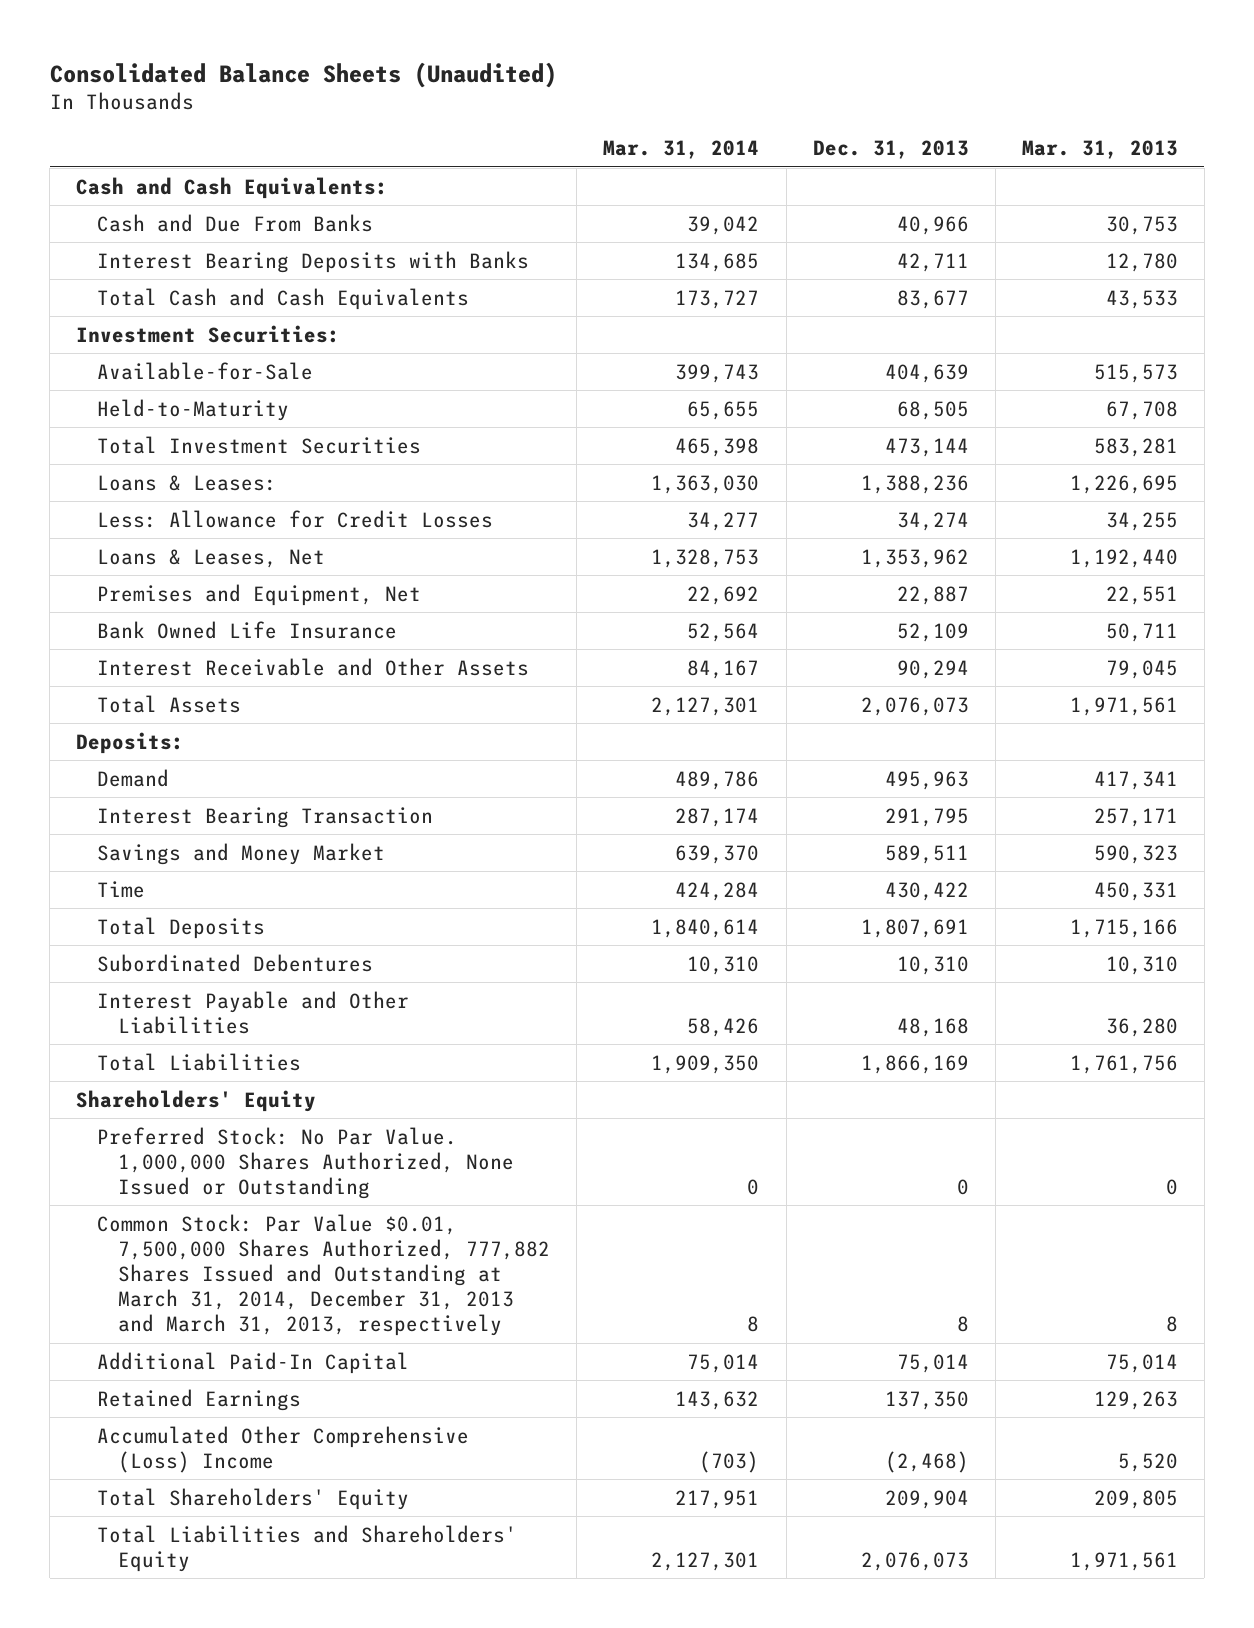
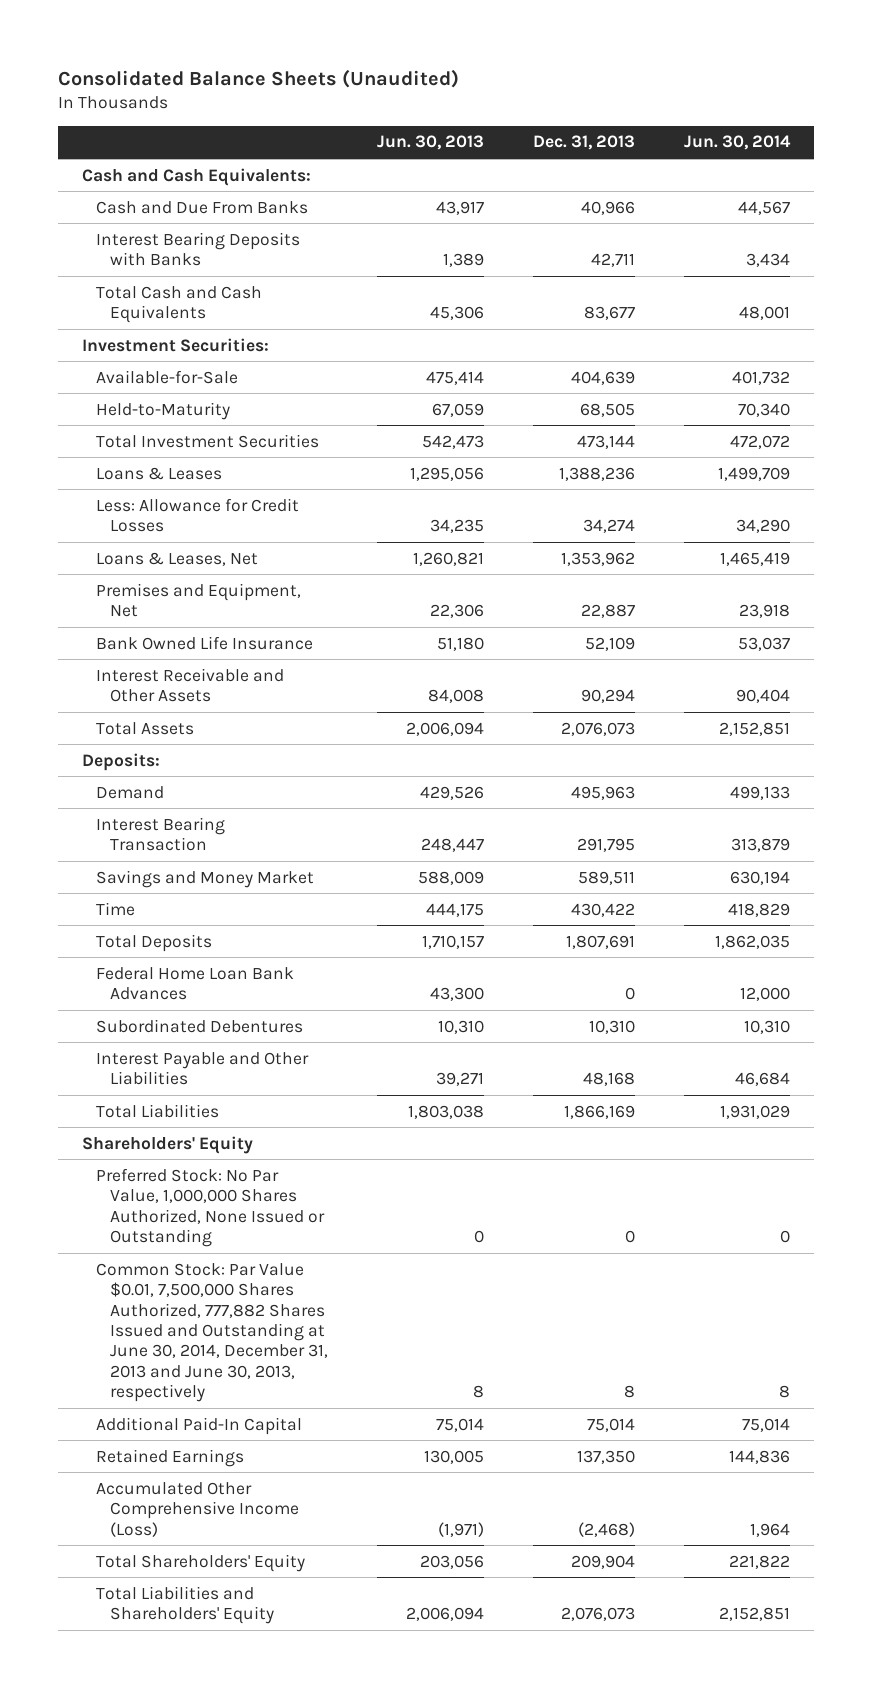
[603,140,760,160] Mar. 31, 2014 -> none
[1021,140,1178,160] Mar. 31, 2013 -> none
none -> [377,135,485,151] Jun. 30, 2013
none -> [683,135,791,151] Jun. 30, 2014
[97,474,278,491] Loans & Leases: -> [96,466,223,480] Loans & Leases
none -> [96,966,295,1001] Federal Home Loan Bank Advances
[97,1126,515,1199] Preferred Stock: No Par Value. 1,000,000 Shares Authorized, None Issued or Outstanding -> [96,1167,326,1247] Preferred Stock: No Par Value, 1,000,000 Shares Authorized, None Issued or Outstanding
[97,1213,551,1337] Common Stock: Par Value $0.01, 7,500,000 Shares Authorized, 777,882 Shares Issued and Outstanding at March 31, 2014, December 31, 2013 and March 31, 2013, respectively -> [96,1262,329,1403] Common Stock: Par Value $0.01, 7,500,000 Shares Authorized, 777,882 Shares Issued and Outstanding at June 30, 2014, December 31, 2013 and June 30, 2013, respectively
[97,1425,470,1473] Accumulated Other Comprehensive (Loss) Income -> [96,1481,300,1537] Accumulated Other Comprehensive Income (Loss)

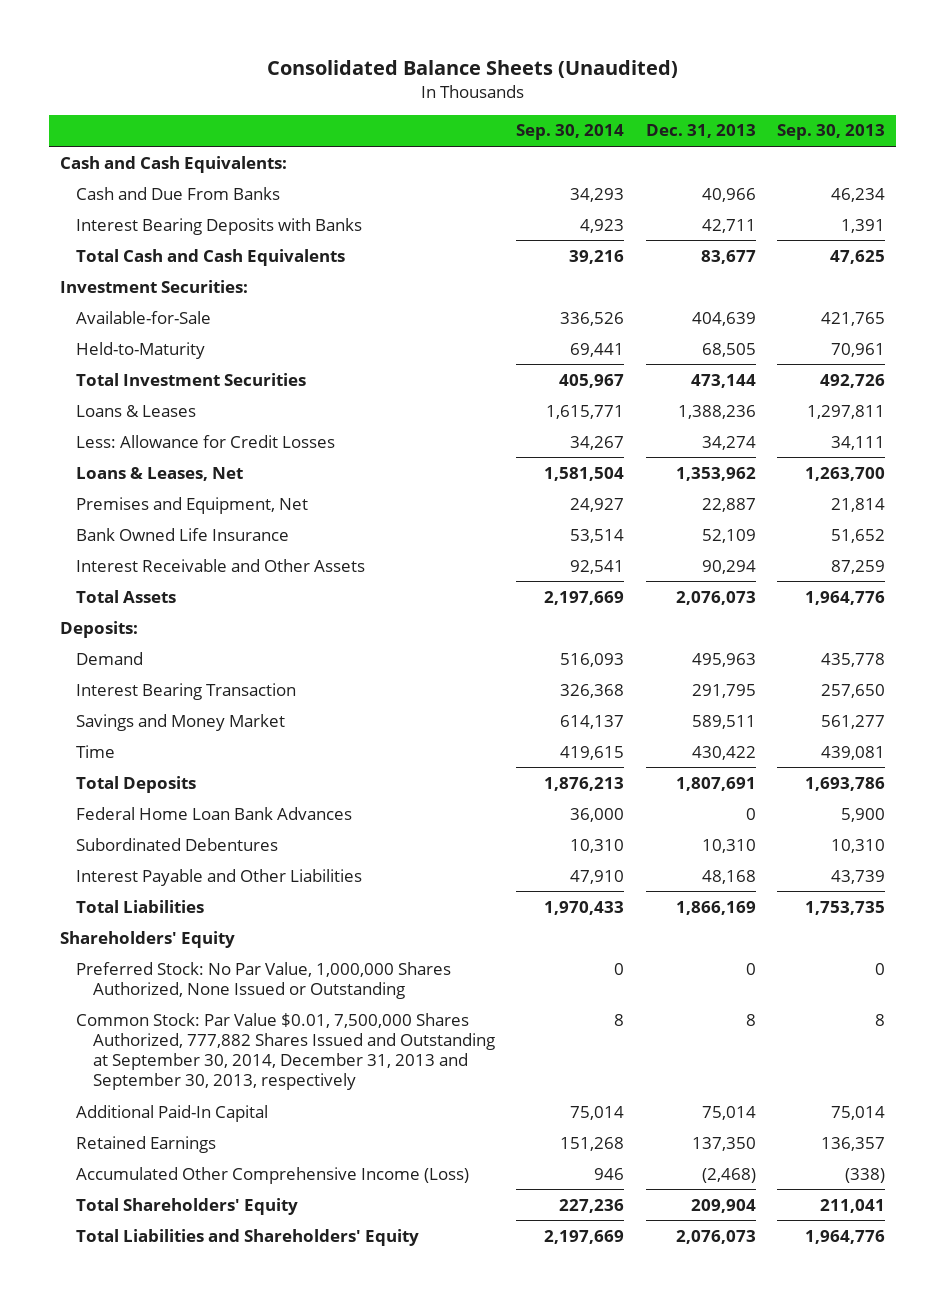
[377,135,485,151] Jun. 30, 2013 -> none
[683,135,791,151] Jun. 30, 2014 -> none
none -> [516,124,625,141] Sep. 30, 2014
none -> [777,124,886,141] Sep. 30, 2013
[96,1262,329,1403] Common Stock: Par Value $0.01, 7,500,000 Shares Authorized, 777,882 Shares Issued and Outstanding at June 30, 2014, December 31, 2013 and June 30, 2013, respectively -> [76,1012,495,1091] Common Stock: Par Value $0.01, 7,500,000 Shares Authorized, 777,882 Shares Issued and Outstanding at September 30, 2014, December 31, 2013 and September 30, 2013, respectively

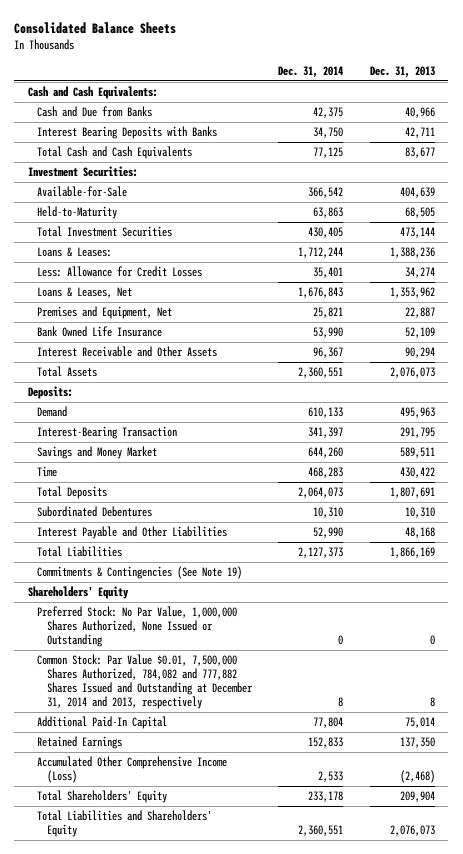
[266,60,678,79] Consolidated Balance Sheets (Unaudited) -> [14,21,177,34] Consolidated Balance Sheets
[516,124,625,141] Sep. 30, 2014 -> none
[777,124,886,141] Sep. 30, 2013 -> none
none -> [278,66,344,79] Dec. 31, 2014
[76,186,281,200] Cash and Due From Banks -> [37,106,153,118] Cash and Due from Banks
[76,404,197,417] Loans & Leases -> [37,247,113,258] Loans & Leases:
[76,682,297,700] Interest Bearing Transaction -> [37,426,178,440] Interest-Bearing Transaction
[76,806,353,820] Federal Home Loan Bank Advances -> none
none -> [37,566,243,580] Commitments & Contingencies (See Note 19)
[76,1012,495,1091] Common Stock: Par Value $0.01, 7,500,000 Shares Authorized, 777,882 Shares Issued and Outstanding at September 30, 2014, December 31, 2013 and September 30, 2013, respectively -> [37,654,253,709] Common Stock: Par Value $0.01, 7,500,000 Shares Authorized, 784,082 and 777,882 Shares Issued and Outstanding at December 31, 2014 and 2013, respectively

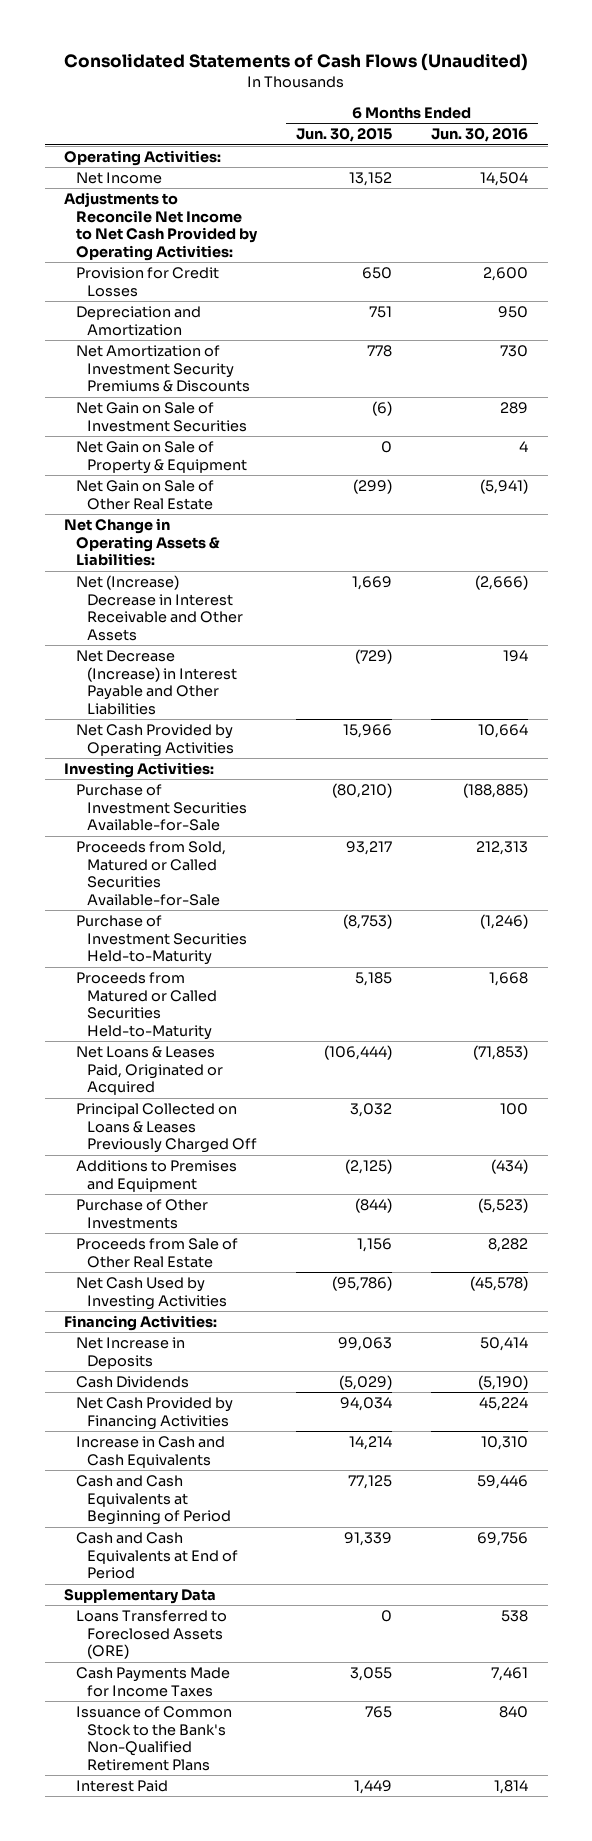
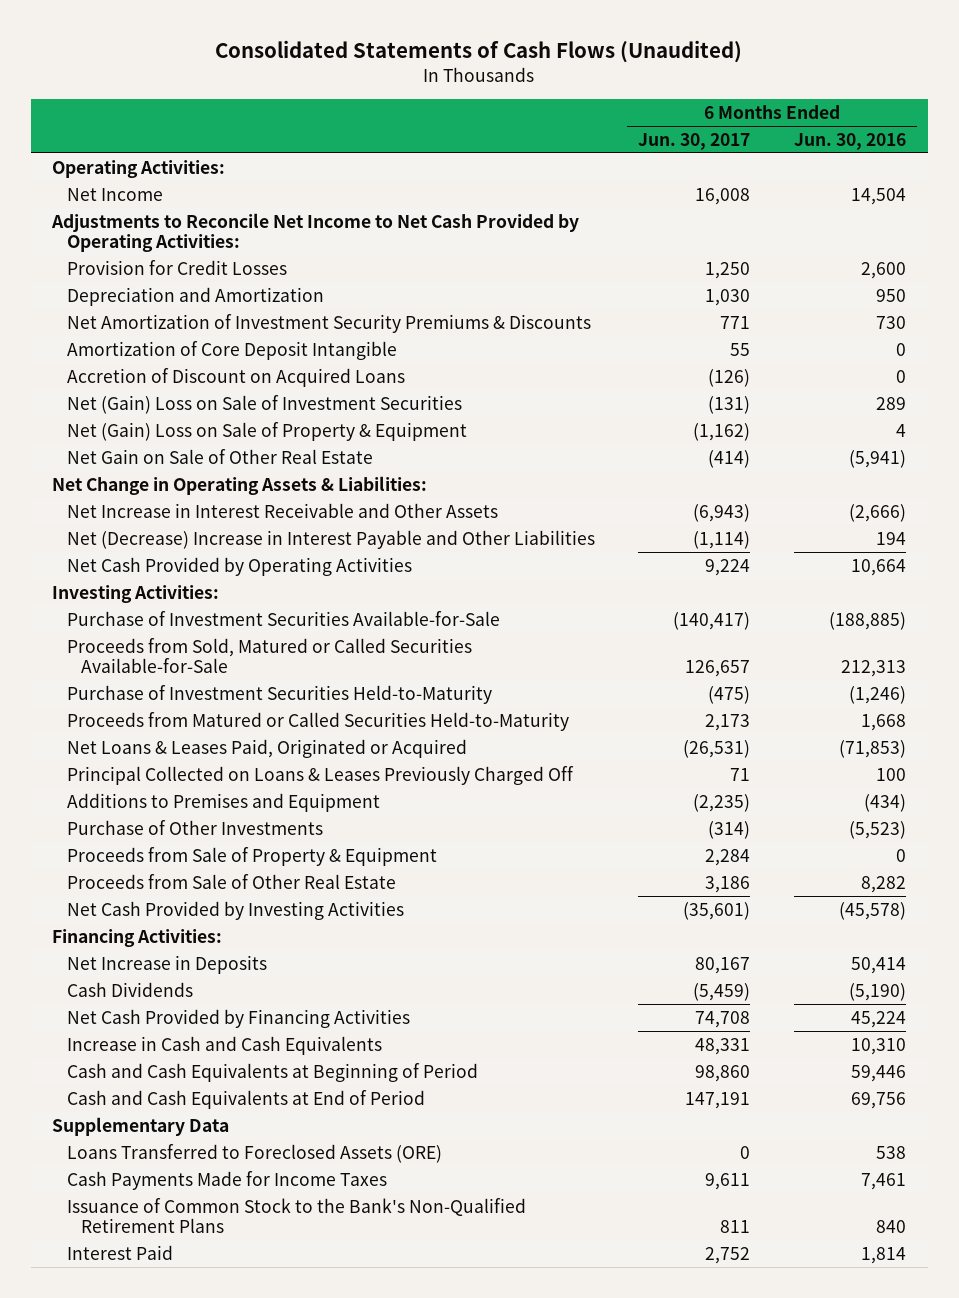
[296,128,393,143] Jun. 30, 2015 -> none
none -> [638,133,751,151] Jun. 30, 2017
none -> [66,340,397,360] Amortization of Core Deposit Intangible
none -> [66,367,405,387] Accretion of Discount on Acquired Loans
[75,402,248,432] Net Gain on Sale of Investment Securities -> [66,394,462,414] Net (Gain) Loss on Sale of Investment Securities
[75,441,248,474] Net Gain on Sale of Property & Equipment -> [66,421,467,441] Net (Gain) Loss on Sale of Property & Equipment
[75,575,244,641] Net (Increase) Decrease in Interest Receivable and Other Assets -> [66,502,498,518] Net Increase in Interest Receivable and Other Assets
[75,650,238,715] Net Decrease (Increase) in Interest Payable and Other Liabilities -> [66,529,595,549] Net (Decrease) Increase in Interest Payable and Other Liabilities
none -> [66,846,437,866] Proceeds from Sale of Property & Equipment
[75,1277,228,1310] Net Cash Used by Investing Activities -> [66,900,404,920] Net Cash Provided by Investing Activities

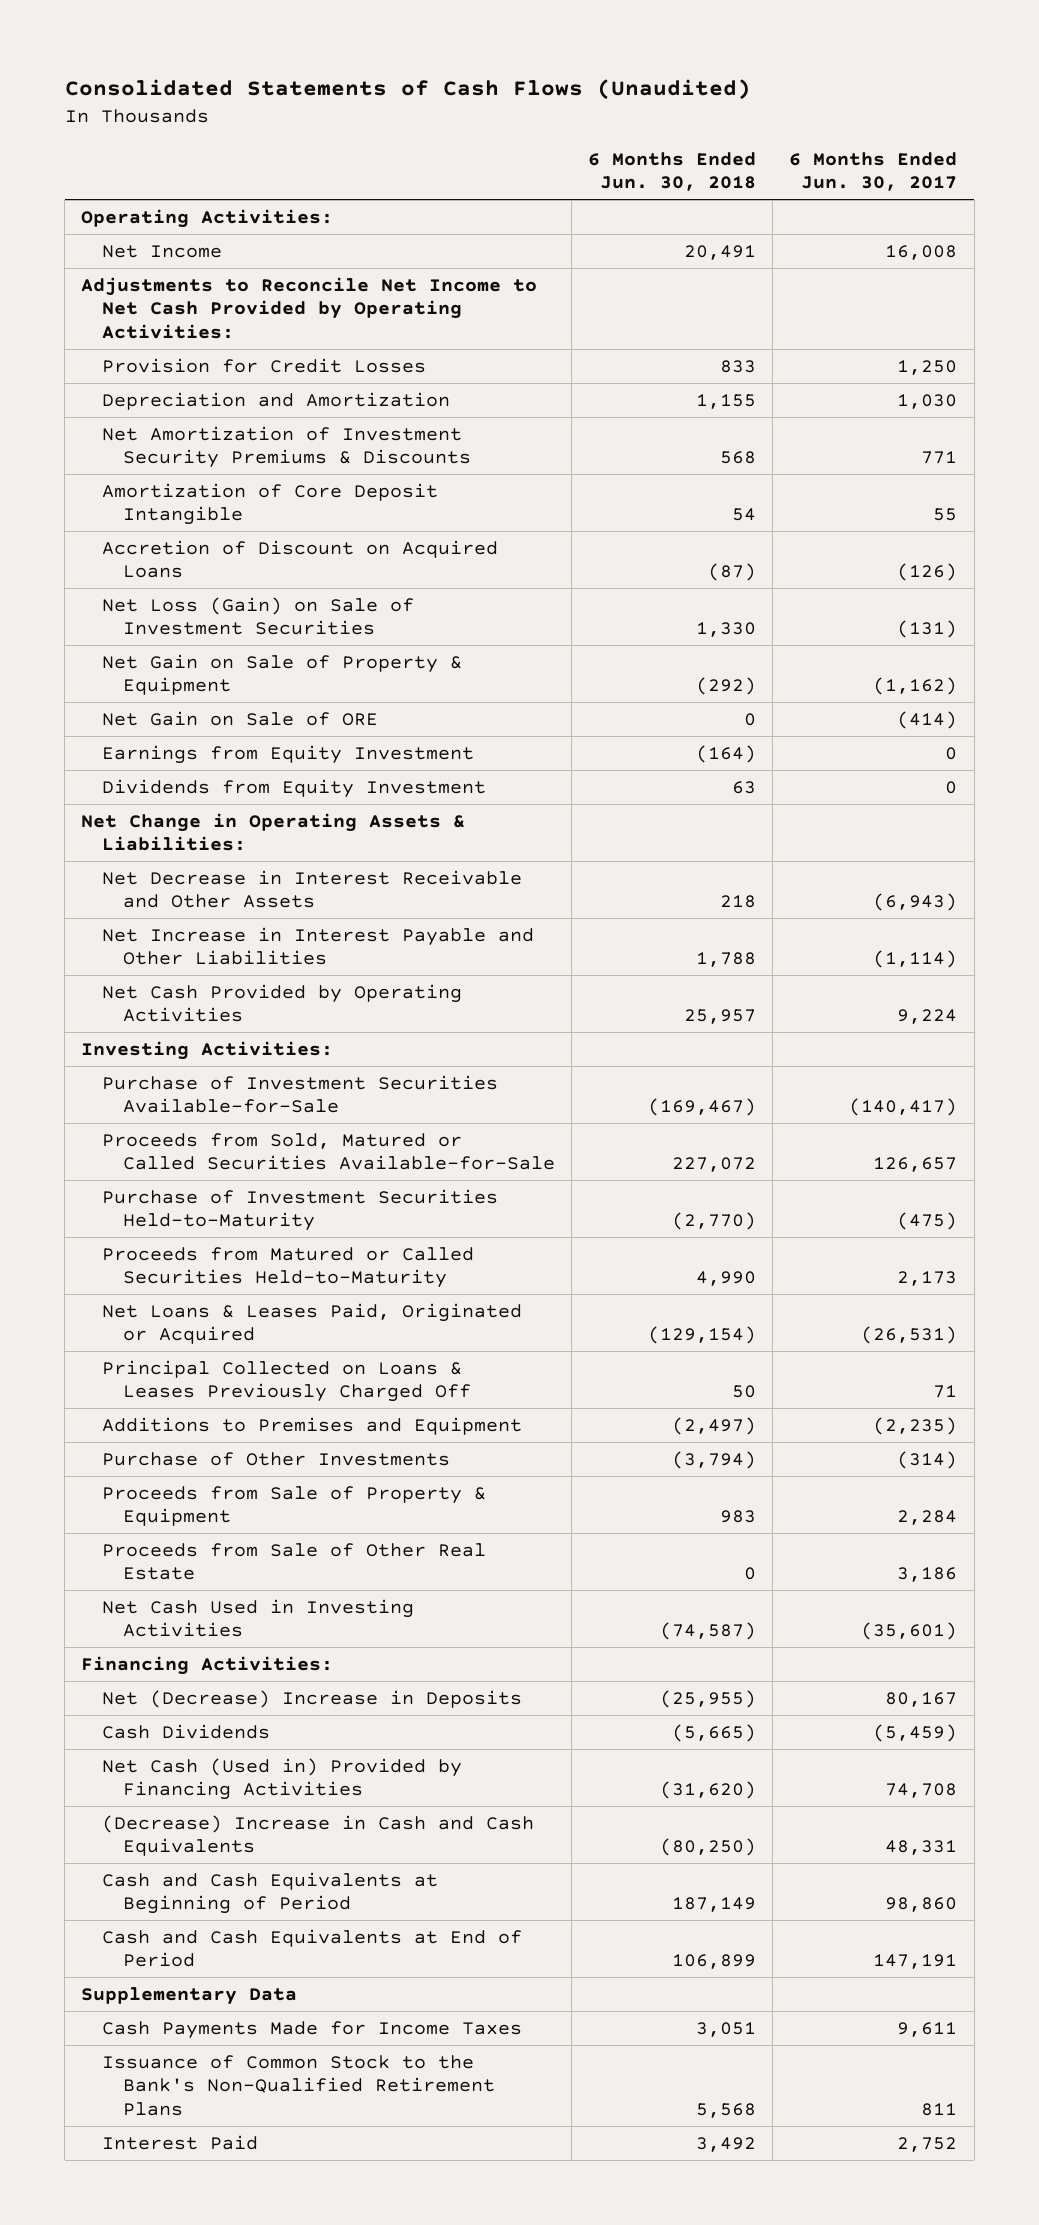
[794,133,907,151] Jun. 30, 2016 -> none
none -> [588,151,757,192] 6 Months Ended Jun. 30, 2018
[66,394,462,414] Net (Gain) Loss on Sale of Investment Securities -> [102,596,415,636] Net Loss (Gain) on Sale of Investment Securities
[66,421,467,441] Net (Gain) Loss on Sale of Property & Equipment -> [102,653,463,696] Net Gain on Sale of Property & Equipment
[66,448,373,464] Net Gain on Sale of Other Real Estate -> [102,710,379,726] Net Gain on Sale of ORE
none -> [102,744,475,764] Earnings from Equity Investment
none -> [102,778,487,798] Dividends from Equity Investment
[66,502,498,518] Net Increase in Interest Receivable and Other Assets -> [102,869,523,909] Net Decrease in Interest Receivable and Other Assets
[66,529,595,549] Net (Decrease) Increase in Interest Payable and Other Liabilities -> [102,926,535,966] Net Increase in Interest Payable and Other Liabilities
[66,900,404,920] Net Cash Provided by Investing Activities -> [102,1598,415,1638] Net Cash Used in Investing Activities
[66,954,267,974] Net Increase in Deposits -> [102,1689,523,1708] Net (Decrease) Increase in Deposits
[66,1008,410,1028] Net Cash Provided by Financing Activities -> [102,1757,463,1801] Net Cash (Used in) Provided by Financing Activities
[66,1035,382,1055] Increase in Cash and Cash Equivalents -> [102,1814,535,1857] (Decrease) Increase in Cash and Cash Equivalents
[66,1143,442,1163] Loans Transferred to Foreclosed Assets (ORE) -> none

